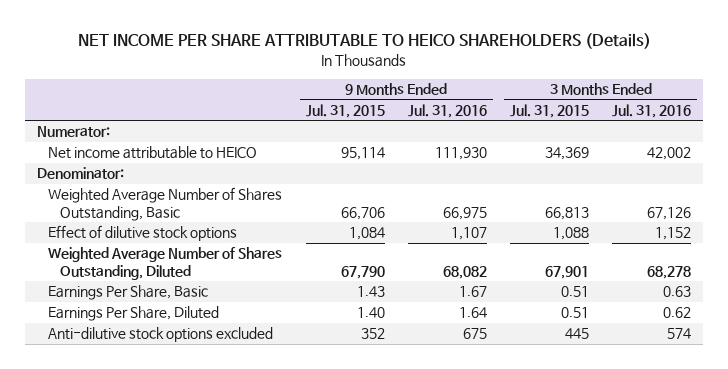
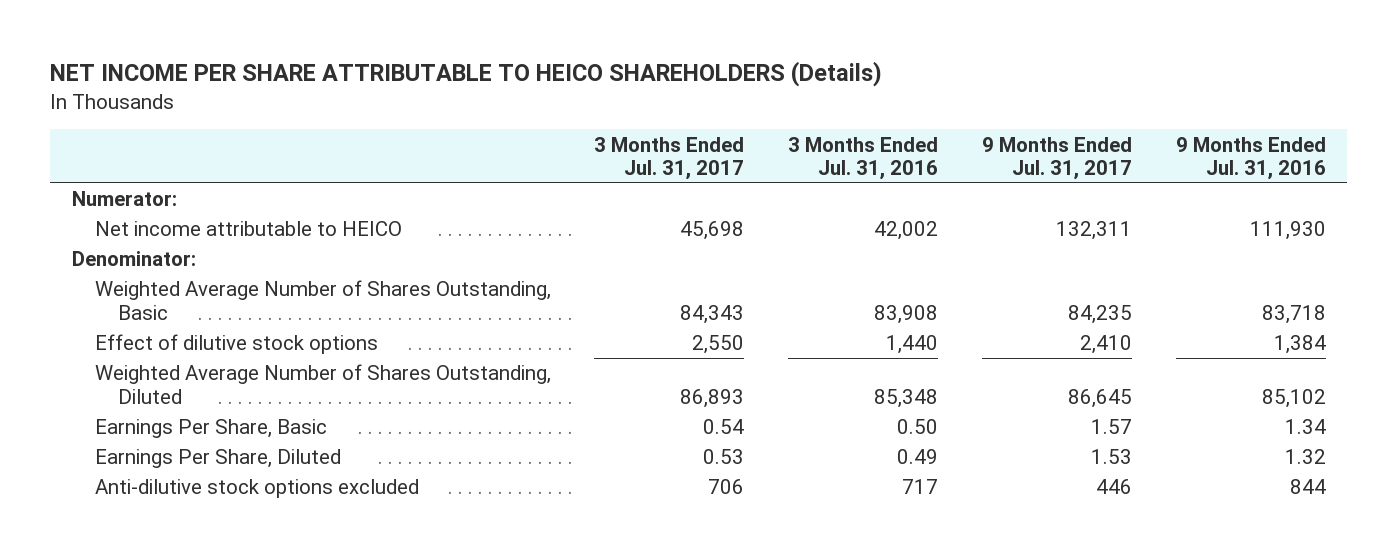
[305,103,385,118] Jul. 31, 2015 -> none
[509,103,589,118] Jul. 31, 2015 -> none
none -> [594,136,745,181] 3 Months Ended Jul. 31, 2017
none -> [981,136,1132,181] 9 Months Ended Jul. 31, 2017
[442,206,487,220] 66,975 -> [1261,304,1326,324] 83,718
[647,206,692,220] 67,126 -> [874,304,939,324] 83,908
[450,227,487,241] 1,107 -> [1273,335,1326,355] 1,384
[655,227,692,241] 1,152 -> [886,335,939,355] 1,440
[442,265,487,279] 68,082 -> [1261,388,1326,408] 85,102
[647,265,692,279] 68,278 -> [874,388,939,408] 85,348
[458,286,487,298] 1.67 -> [1284,419,1326,435] 1.34
[663,286,692,298] 0.63 -> [897,419,939,435] 0.50
[458,307,487,319] 1.64 -> [1284,449,1326,465] 1.32
[663,307,692,319] 0.62 -> [897,449,939,465] 0.49
[462,328,487,340] 675 -> [1289,479,1326,495] 844
[667,328,692,340] 574 -> [902,479,939,495] 717

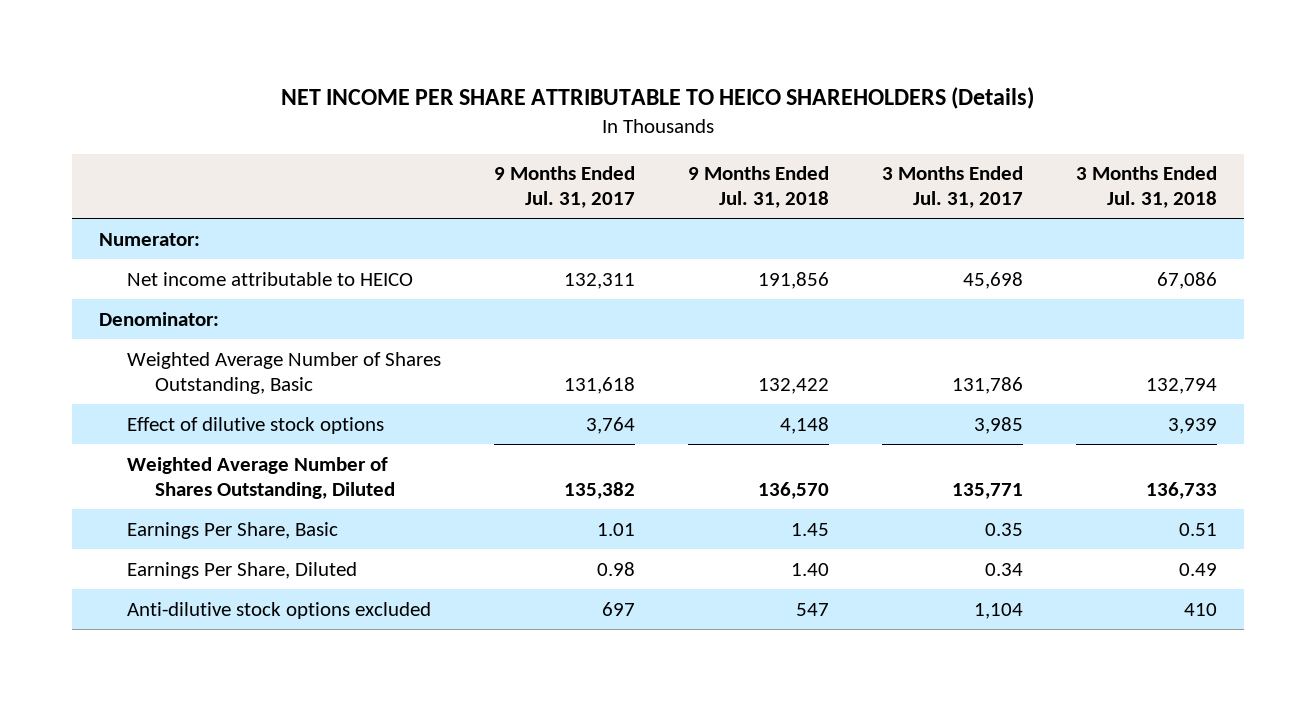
[788,136,939,181] 3 Months Ended Jul. 31, 2016 -> none
[1175,136,1326,181] 9 Months Ended Jul. 31, 2016 -> none
none -> [688,166,830,209] 9 Months Ended Jul. 31, 2018
none -> [1076,166,1218,209] 3 Months Ended Jul. 31, 2018
[680,304,745,324] 84,343 -> [952,376,1024,394] 131,786
[1067,304,1132,324] 84,235 -> [564,376,636,394] 131,618
[692,335,745,355] 2,550 -> [974,416,1024,434] 3,985
[1079,335,1132,355] 2,410 -> [586,416,636,434] 3,764
[680,388,745,408] 86,893 -> [952,482,1024,499] 135,771
[1067,388,1132,408] 86,645 -> [564,481,636,499] 135,382
[703,419,745,435] 0.54 -> [985,522,1024,536] 0.35
[1090,419,1132,435] 1.57 -> [597,522,636,536] 1.01
[703,449,745,465] 0.53 -> [985,562,1024,576] 0.34
[1090,449,1132,465] 1.53 -> [597,561,636,576] 0.98
[708,479,745,495] 706 -> [974,602,1024,619] 1,104
[1095,479,1132,495] 446 -> [602,601,636,616] 697

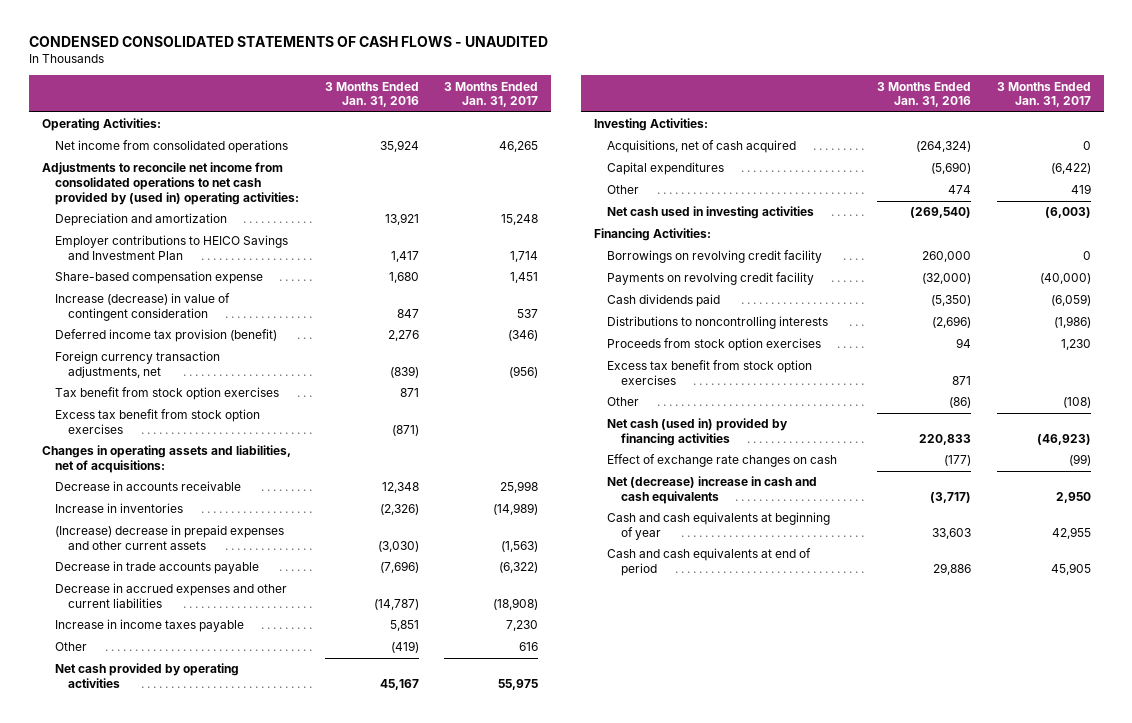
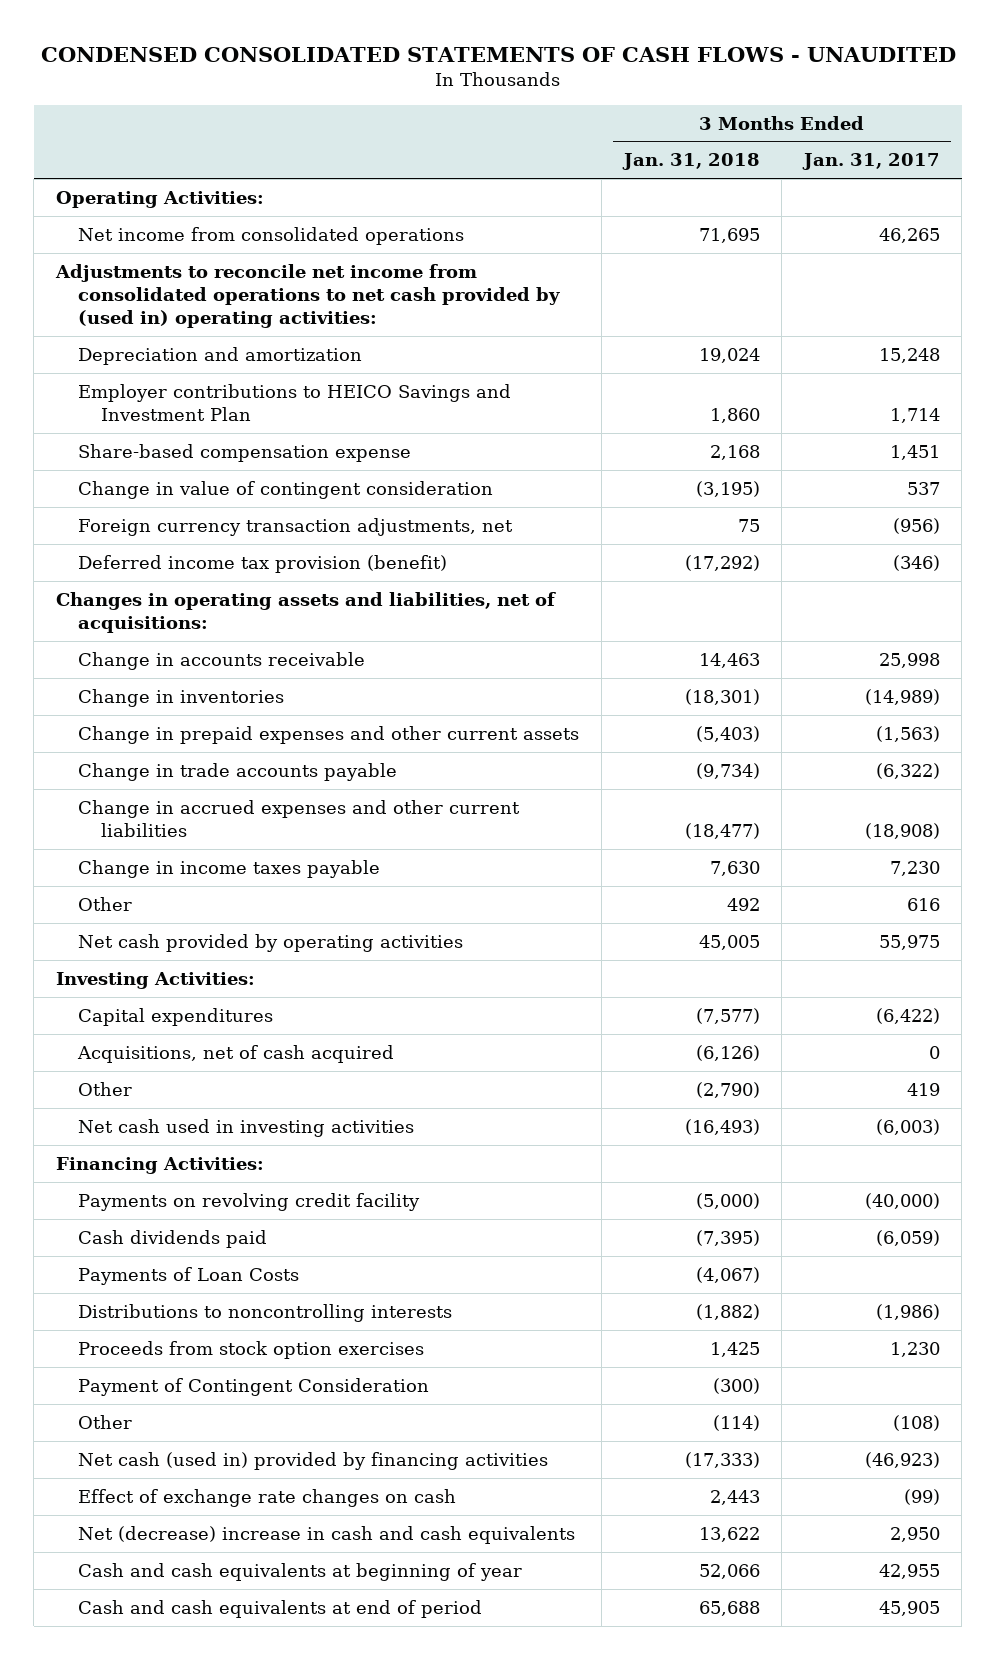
[324,81,419,108] 3 Months Ended Jan. 31, 2016 -> none
none -> [621,153,760,171] Jan. 31, 2018
[54,293,230,321] Increase (decrease) in value of contingent consideration -> [78,481,494,500] Change in value of contingent consideration
[54,387,279,401] Tax benefit from stock option exercises -> none
[54,409,260,434] Excess tax benefit from stock option exercises -> none
[54,329,277,343] Deferred income tax provision (benefit) -> [78,555,448,574] Deferred income tax provision (benefit)
[54,481,241,492] Decrease in accounts receivable -> [78,652,366,671] Change in accounts receivable
[54,503,183,514] Increase in inventories -> [78,689,285,708] Change in inventories
[54,525,284,550] (Increase) decrease in prepaid expenses and other current assets -> [78,726,580,745] Change in prepaid expenses and other current assets
[54,561,259,575] Decrease in trade accounts payable -> [78,763,398,782] Change in trade accounts payable
[54,583,287,608] Decrease in accrued expenses and other current liabilities -> [78,800,521,838] Change in accrued expenses and other current liabilities
[54,619,244,633] Increase in income taxes payable -> [78,860,381,879] Change in income taxes payable
[607,140,797,154] Acquisitions, net of cash acquired -> [77,1045,395,1064] Acquisitions, net of cash acquired
[607,250,823,264] Borrowings on revolving credit facility -> none
none -> [78,1267,300,1286] Payments of Loan Costs
[607,360,813,385] Excess tax benefit from stock option exercises -> none
none -> [78,1378,430,1397] Payment of Contingent Consideration

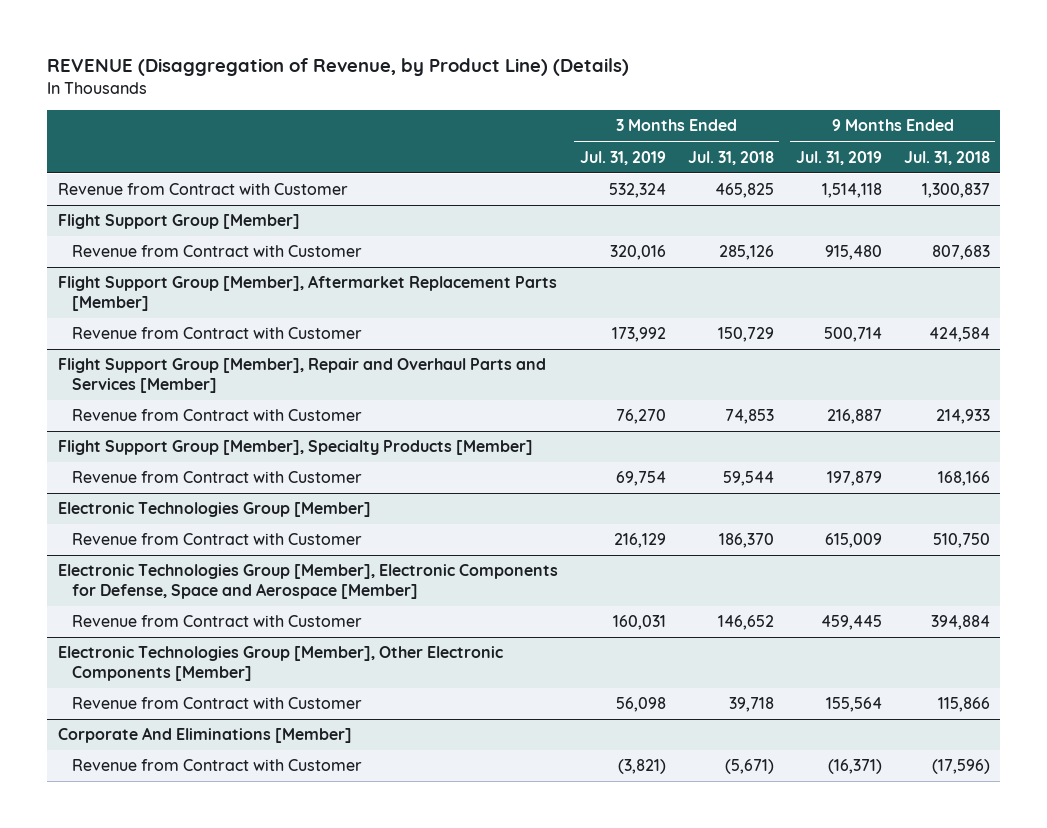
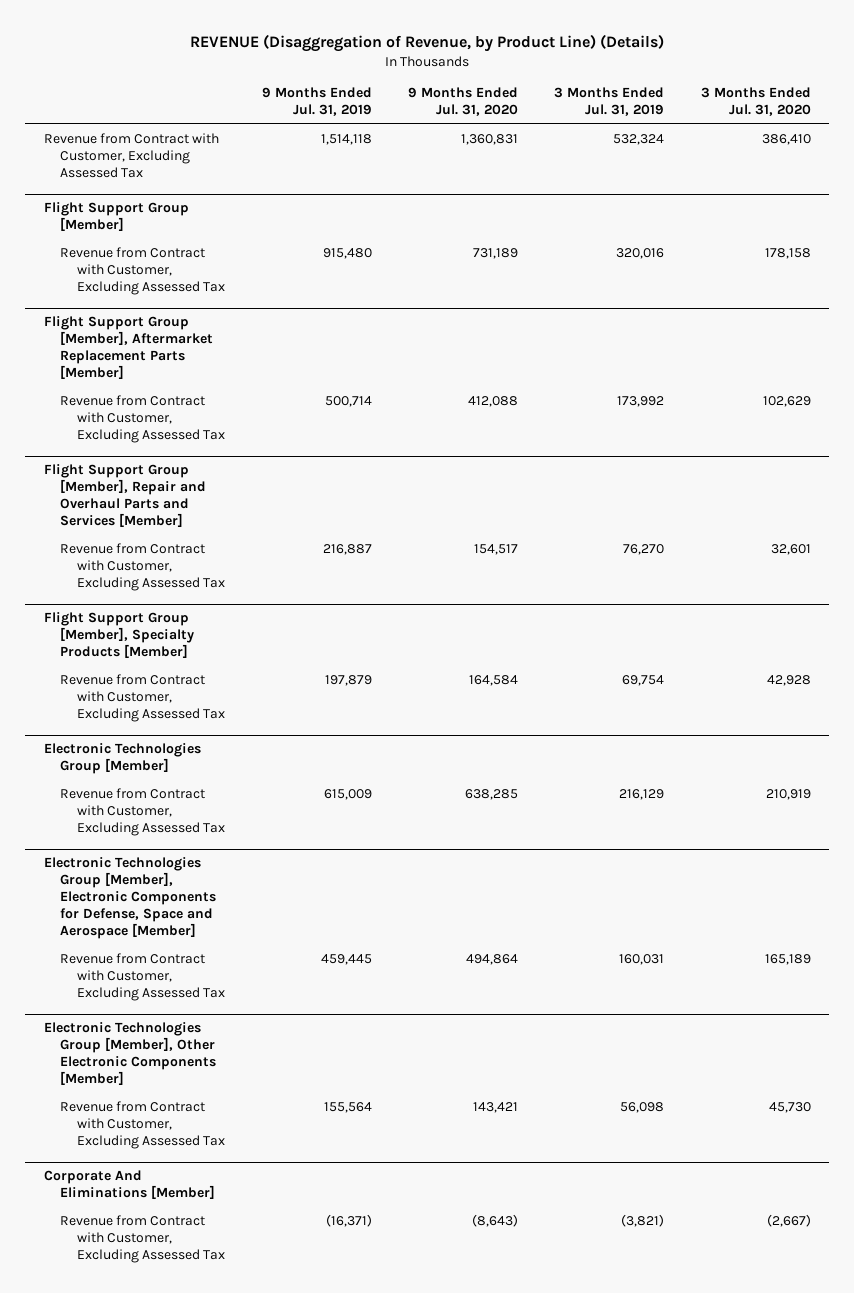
[687,150,774,165] Jul. 31, 2018 -> none
[903,150,990,165] Jul. 31, 2018 -> none
none -> [408,87,519,117] 9 Months Ended Jul. 31, 2020
none -> [700,87,811,117] 3 Months Ended Jul. 31, 2020
[57,183,348,196] Revenue from Contract with Customer -> [43,132,219,178] Revenue from Contract with Customer, Excluding Assessed Tax
[72,245,363,258] Revenue from Contract with Customer -> [60,246,226,295] Revenue from Contract with Customer, Excluding Assessed Tax
[72,327,363,340] Revenue from Contract with Customer -> [60,394,226,443] Revenue from Contract with Customer, Excluding Assessed Tax
[72,409,363,422] Revenue from Contract with Customer -> [60,542,226,591] Revenue from Contract with Customer, Excluding Assessed Tax
[72,471,363,484] Revenue from Contract with Customer -> [60,673,226,722] Revenue from Contract with Customer, Excluding Assessed Tax
[72,533,363,546] Revenue from Contract with Customer -> [60,787,226,836] Revenue from Contract with Customer, Excluding Assessed Tax
[72,615,363,628] Revenue from Contract with Customer -> [60,952,226,1001] Revenue from Contract with Customer, Excluding Assessed Tax
[72,697,363,710] Revenue from Contract with Customer -> [60,1100,226,1149] Revenue from Contract with Customer, Excluding Assessed Tax
[72,759,363,772] Revenue from Contract with Customer -> [60,1214,226,1263] Revenue from Contract with Customer, Excluding Assessed Tax

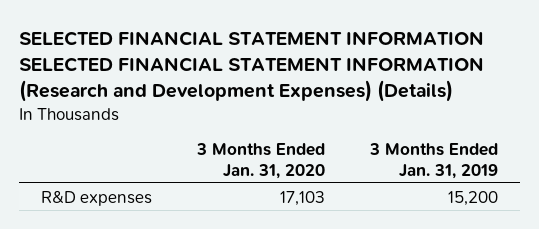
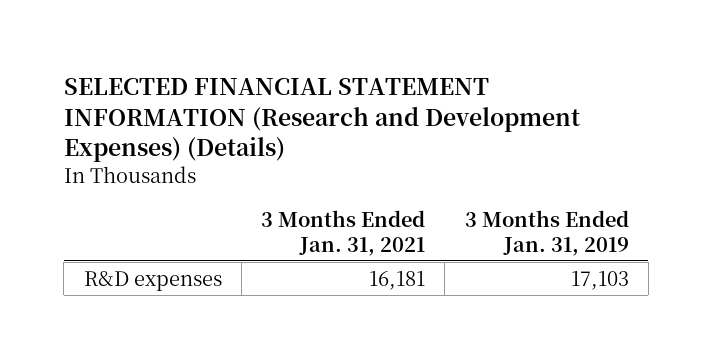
[19,31,485,103] SELECTED FINANCIAL STATEMENT INFORMATION SELECTED FINANCIAL STATEMENT INFORMATION (Research and Development Expenses) (Details) -> [63,77,580,163] SELECTED FINANCIAL STATEMENT INFORMATION (Research and Development Expenses) (Details)
[196,143,326,179] 3 Months Ended Jan. 31, 2020 -> none
none -> [261,209,426,256] 3 Months Ended Jan. 31, 2021
[447,190,498,206] 15,200 -> [570,270,629,290] 17,103

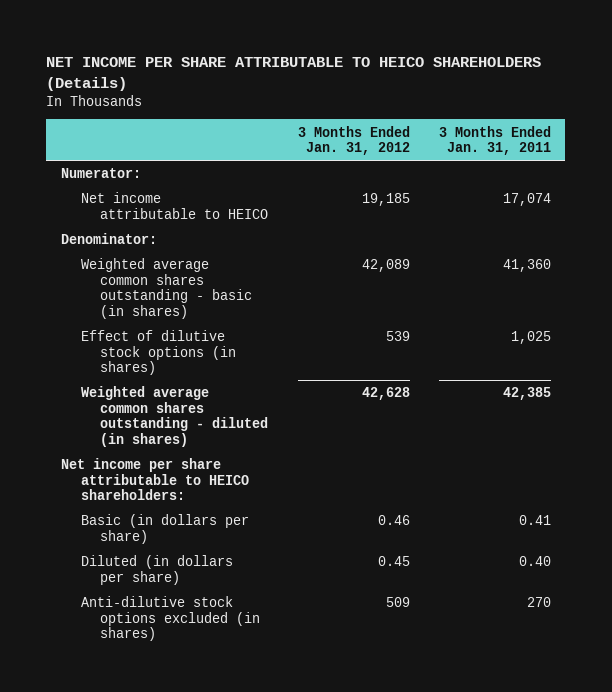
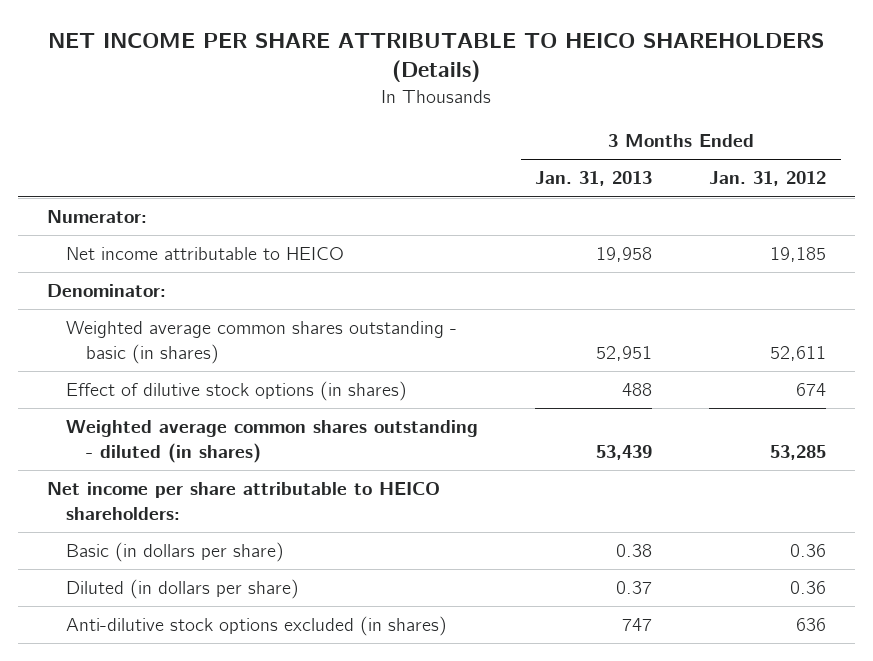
[438,125,551,155] 3 Months Ended Jan. 31, 2011 -> none
none -> [535,171,653,187] Jan. 31, 2013
[361,259,410,273] 42,089 -> [770,345,827,361] 52,611
[385,331,410,342] 539 -> [796,383,827,397] 674
[361,387,410,401] 42,628 -> [770,444,827,460] 53,285
[377,515,410,526] 0.46 -> [790,544,827,558] 0.36
[377,556,410,567] 0.45 -> [790,581,827,595] 0.36
[385,597,410,608] 509 -> [796,618,827,632] 636

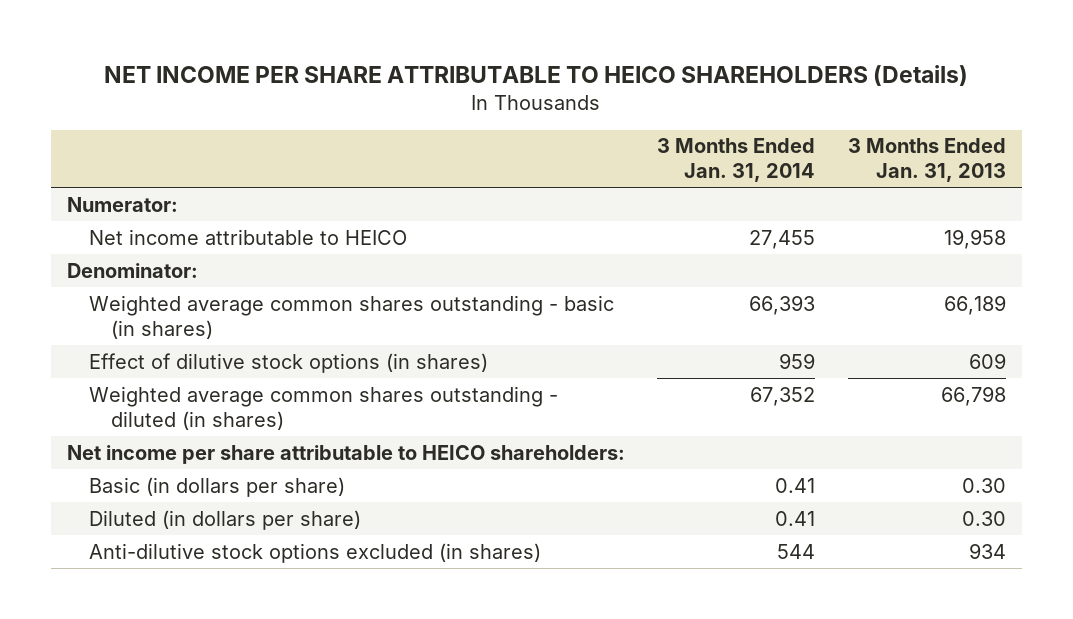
[709,171,827,187] Jan. 31, 2012 -> none
none -> [657,138,816,183] 3 Months Ended Jan. 31, 2014
[596,345,653,361] 52,951 -> [943,294,1006,315] 66,189
[622,383,653,397] 488 -> [968,352,1006,369] 609
[596,444,653,460] 53,439 -> [940,385,1006,406] 66,798
[616,544,653,558] 0.38 -> [961,477,1006,493] 0.30
[616,581,653,595] 0.37 -> [961,510,1006,526] 0.30
[622,618,653,632] 747 -> [968,542,1006,559] 934

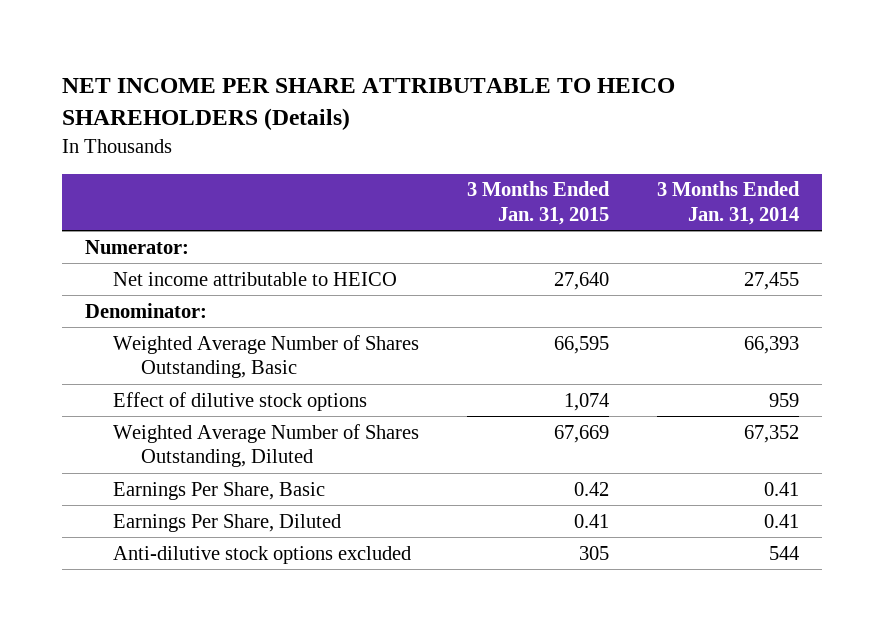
[847,138,1006,183] 3 Months Ended Jan. 31, 2013 -> none
none -> [466,181,610,226] 3 Months Ended Jan. 31, 2015
[67,444,626,464] Net income per share attributable to HEICO shareholders: -> none
[89,294,615,339] Weighted average common shares outstanding - basic (in shares) -> [113,334,420,379] Weighted Average Number of Shares Outstanding, Basic
[89,352,489,373] Effect of dilutive stock options (in shares) -> [113,391,368,411] Effect of dilutive stock options
[89,385,559,430] Weighted average common shares outstanding - diluted (in shares) -> [113,423,420,468] Weighted Average Number of Shares Outstanding, Diluted
[89,476,346,497] Basic (in dollars per share) -> [113,481,326,500] Earnings Per Share, Basic
[89,509,362,530] Diluted (in dollars per share) -> [113,513,342,532] Earnings Per Share, Diluted
[89,542,542,563] Anti-dilutive stock options excluded (in shares) -> [113,545,412,564] Anti-dilutive stock options excluded

